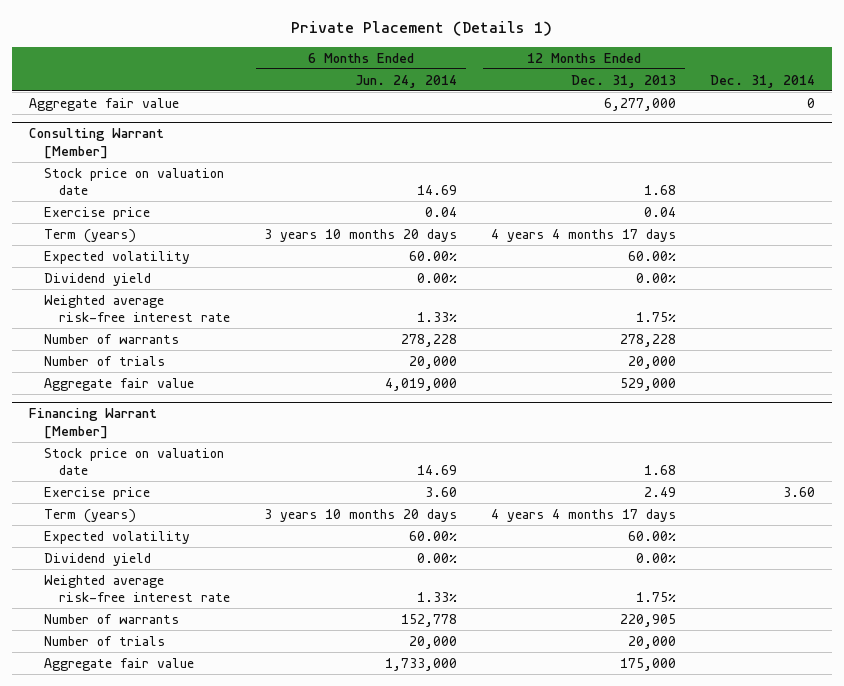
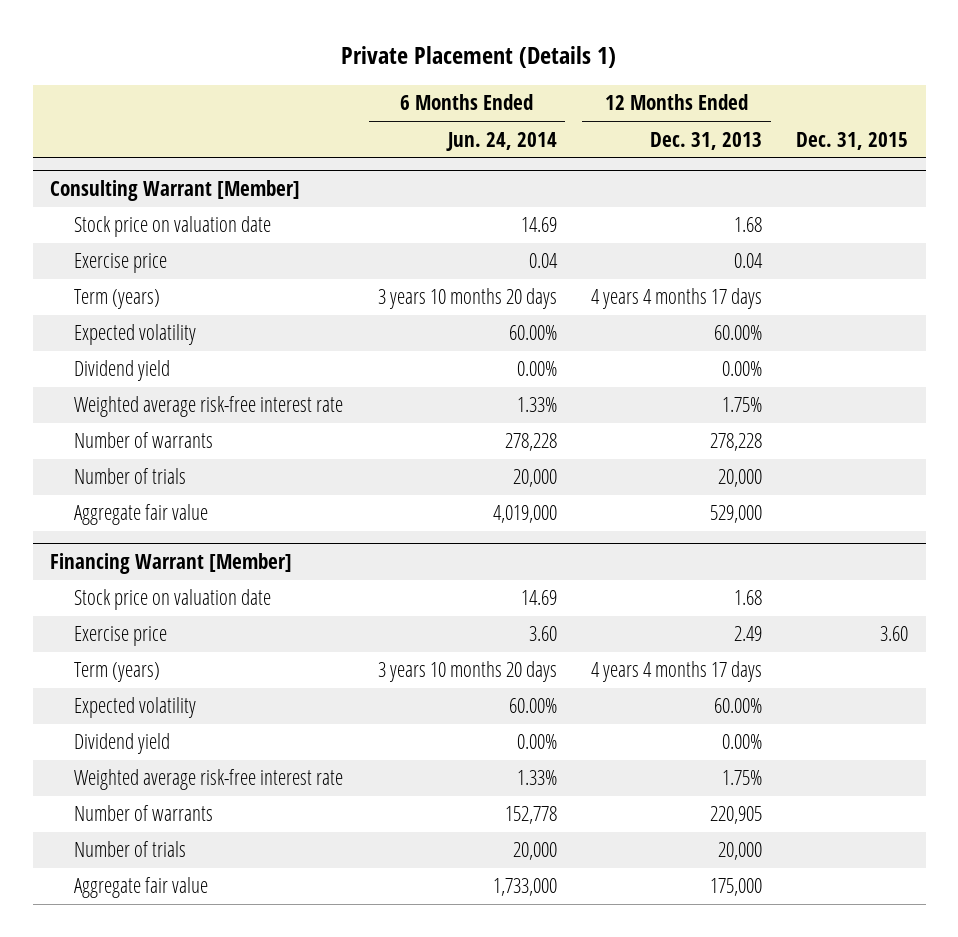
[710,74,816,88] Dec. 31, 2014 -> none
none -> [796,131,909,150] Dec. 31, 2015
[28,97,179,111] Aggregate fair value -> none

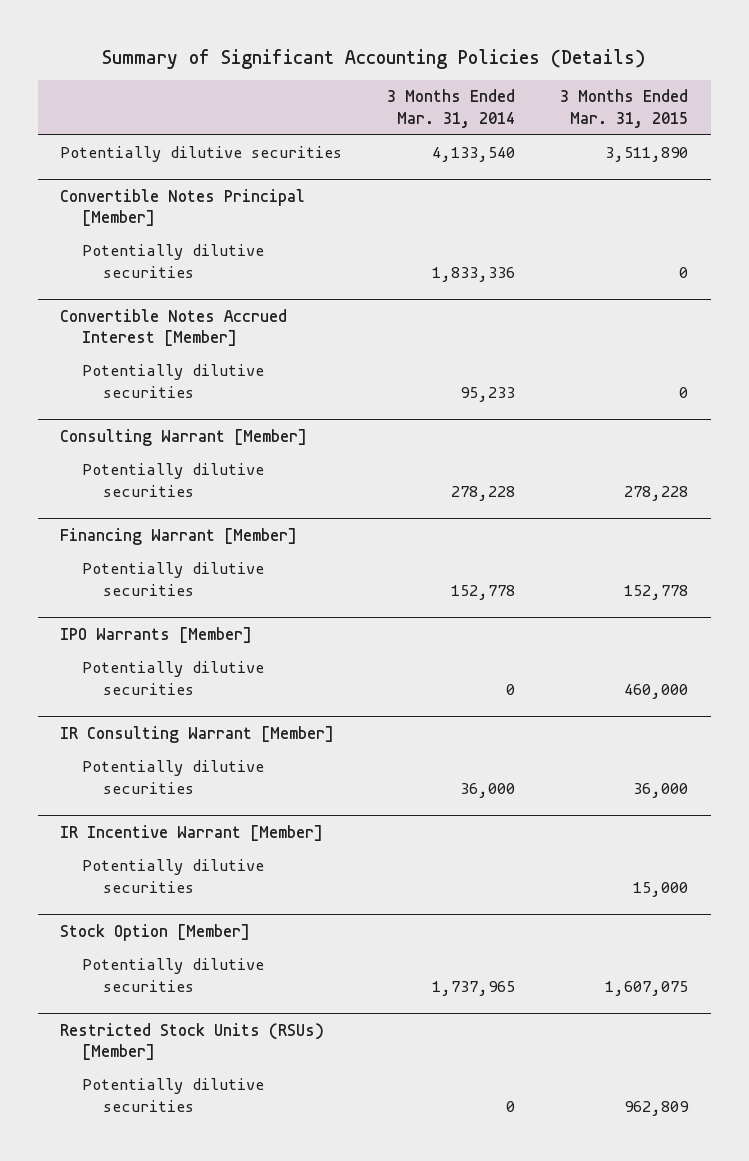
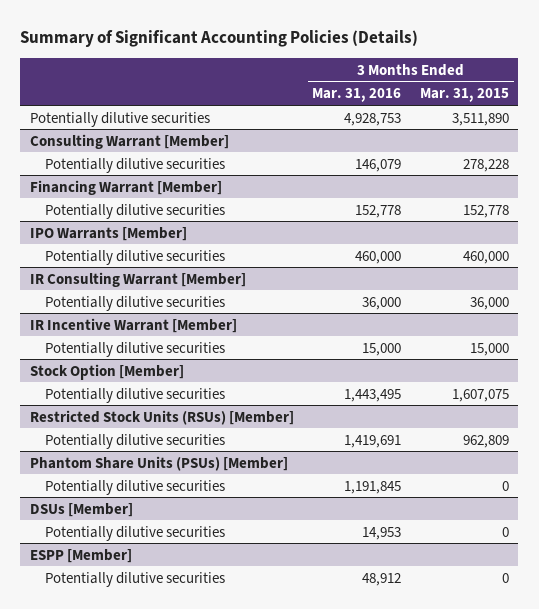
[387,89,516,128] 3 Months Ended Mar. 31, 2014 -> none
none -> [312,88,402,103] Mar. 31, 2016
[60,188,306,227] Convertible Notes Principal [Member] -> none
[81,244,264,278] Potentially dilutive securities -> none
[60,308,288,347] Convertible Notes Accrued Interest [Member] -> none
[81,364,264,398] Potentially dilutive securities -> none
none -> [29,455,288,471] Phantom Share Units (PSUs) [Member]
none -> [44,479,225,495] Potentially dilutive securities
none -> [29,502,133,517] DSUs [Member]
none -> [44,525,225,541] Potentially dilutive securities
none -> [29,548,132,563] ESPP [Member]
none -> [44,571,225,587] Potentially dilutive securities

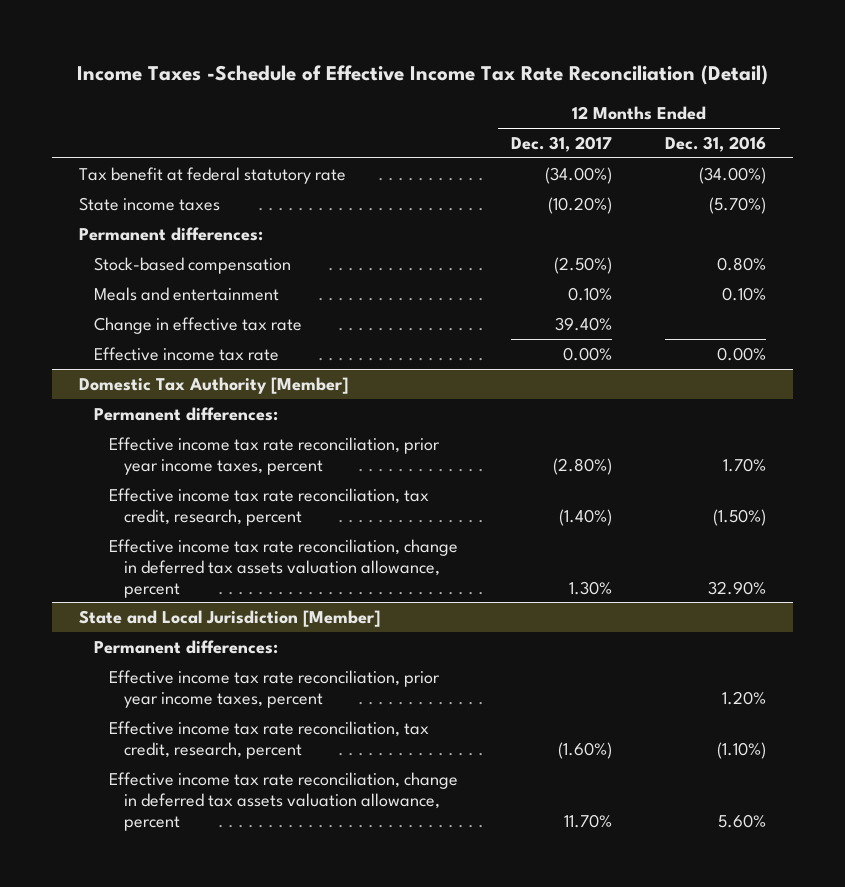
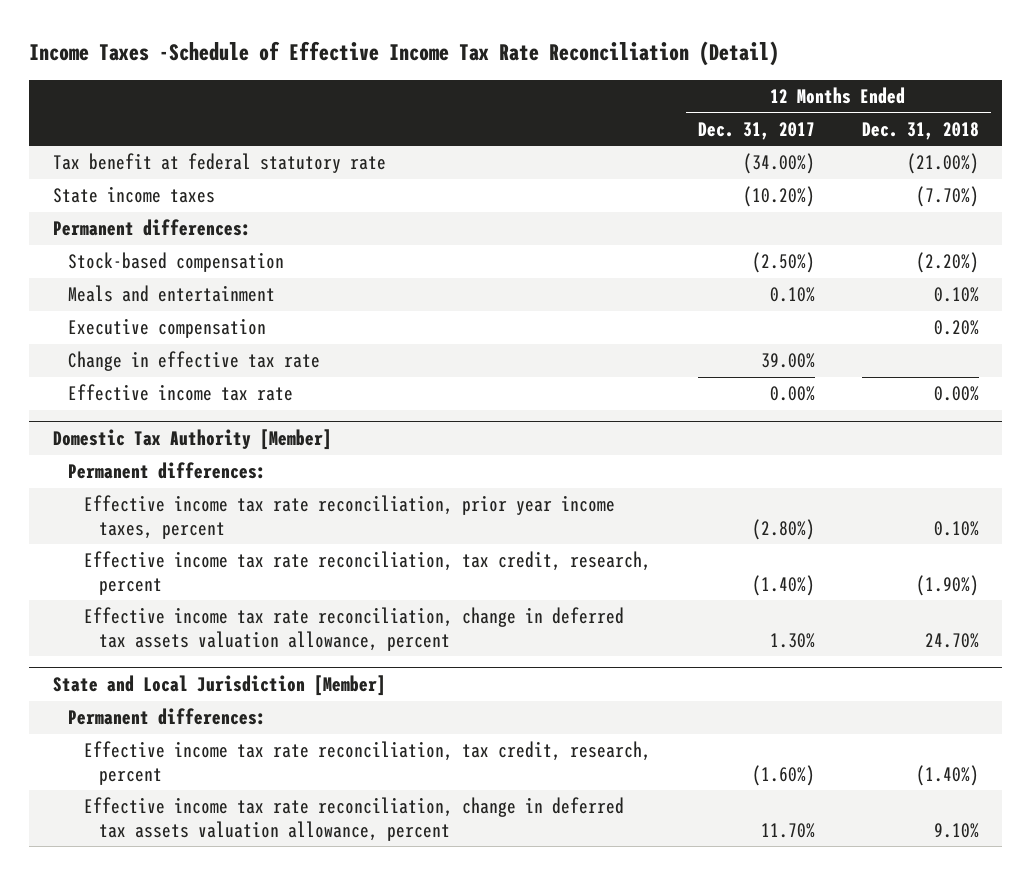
[665,136,767,153] Dec. 31, 2016 -> none
none -> [861,121,979,140] Dec. 31, 2018
none -> [68,318,267,339] Executive compensation
[555,316,613,331] 39.40% -> [760,353,815,369] 39.00%
[108,669,440,708] Effective income tax rate reconciliation, prior year income taxes, percent -> none

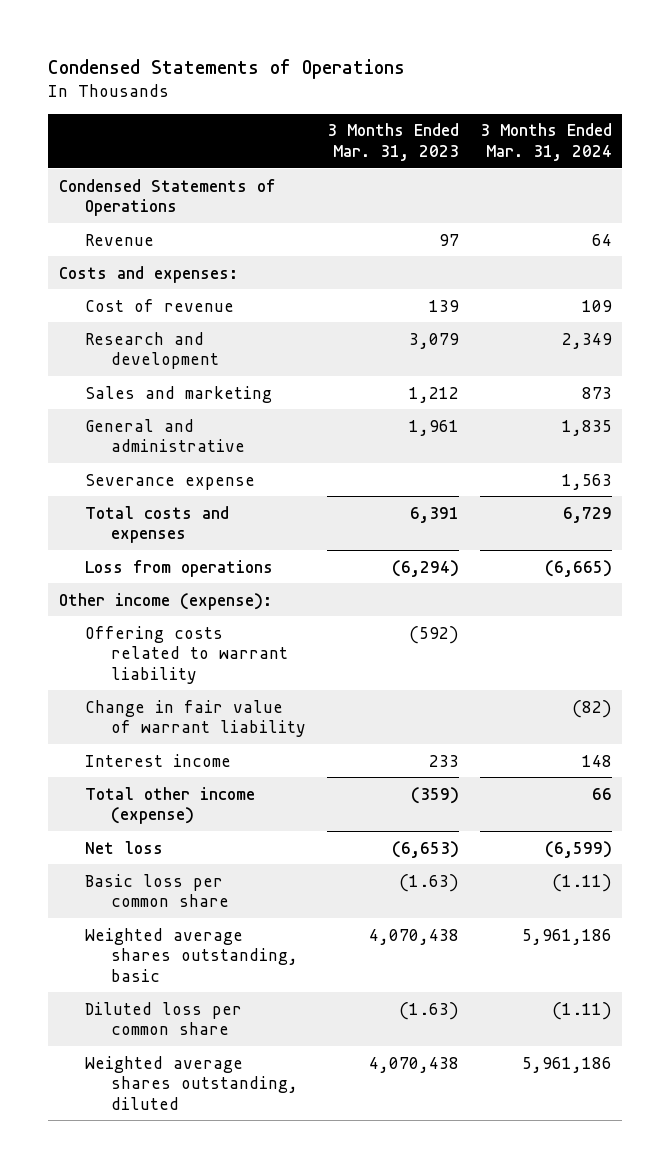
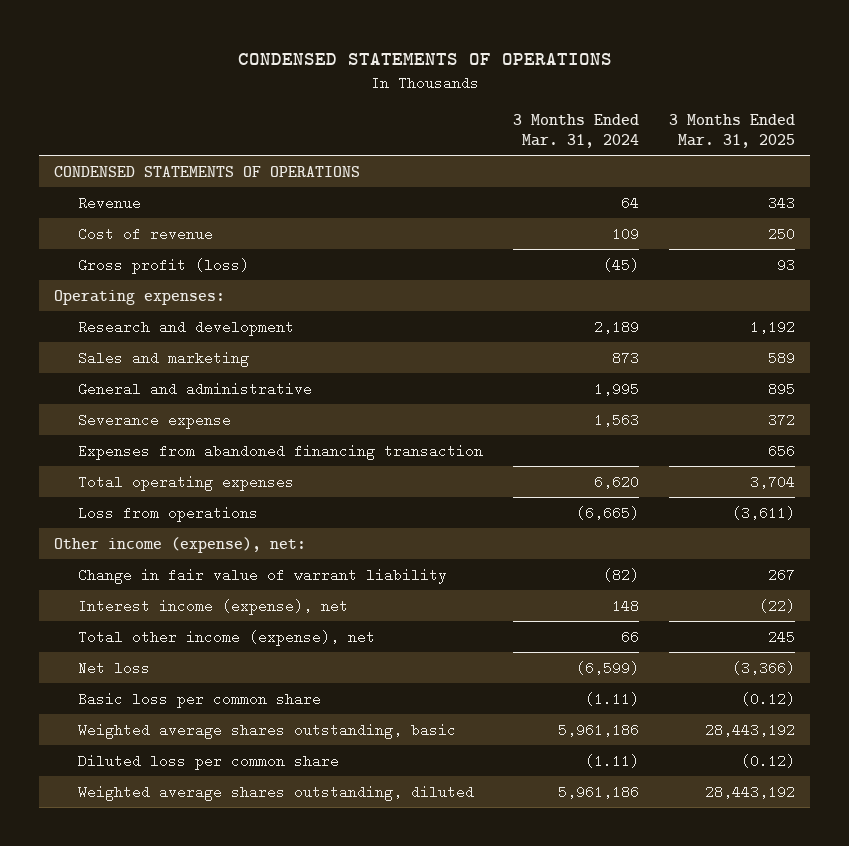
[48,59,406,80] Condensed Statements of Operations -> [237,53,612,66] CONDENSED STATEMENTS OF OPERATIONS
[327,123,460,161] 3 Months Ended Mar. 31, 2023 -> none
none -> [669,114,796,148] 3 Months Ended Mar. 31, 2025
[58,178,276,217] Condensed Statements of Operations -> [54,165,361,177] CONDENSED STATEMENTS OF OPERATIONS
[58,265,238,283] Costs and expenses: -> none
none -> [77,257,249,274] Gross profit (loss)
none -> [54,289,226,305] Operating expenses:
[561,332,612,349] 2,349 -> [593,319,639,334] 2,189
[561,419,612,436] 1,835 -> [593,381,639,396] 1,995
[84,505,229,544] Total costs and expenses -> none
none -> [77,443,483,460] Expenses from abandoned financing transaction
none -> [77,474,294,491] Total operating expenses
[84,625,289,684] Offering costs related to warrant liability -> none
[58,592,272,610] Other income (expense): -> [54,536,307,553] Other income (expense), net:
[84,753,231,767] Interest income -> [77,598,348,615] Interest income (expense), net
[84,786,255,825] Total other income (expense) -> [77,629,375,646] Total other income (expense), net

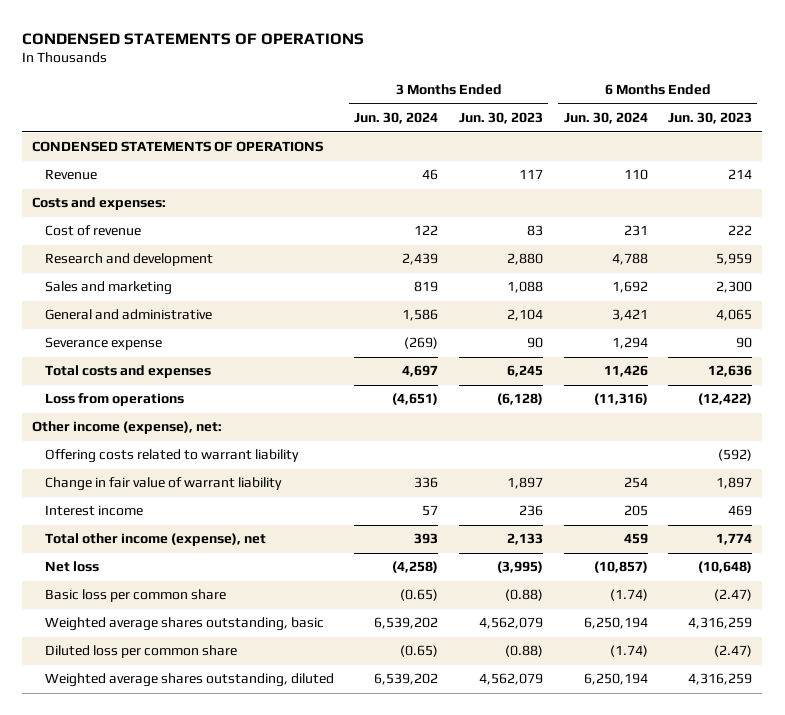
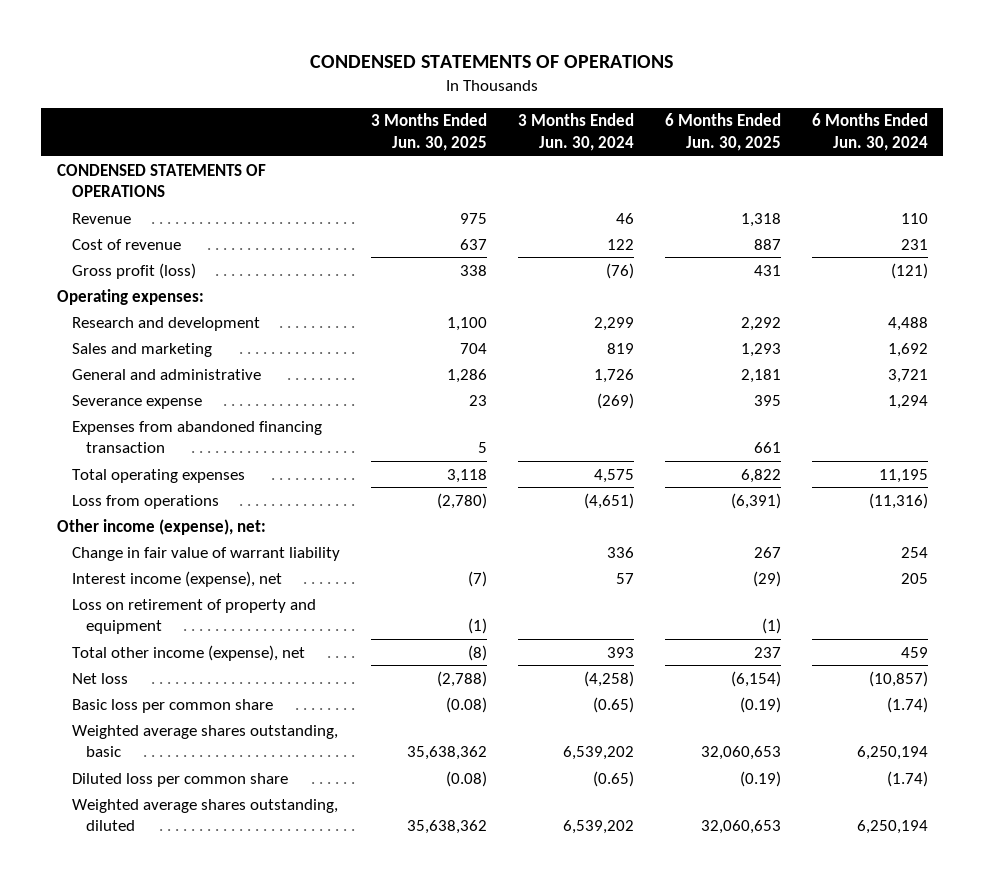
[459,112,544,125] Jun. 30, 2023 -> none
[668,112,753,125] Jun. 30, 2023 -> none
none -> [370,113,487,152] 3 Months Ended Jun. 30, 2025
none -> [664,113,781,152] 6 Months Ended Jun. 30, 2025
[32,197,167,211] Costs and expenses: -> none
none -> [71,262,196,279] Gross profit (loss)
none -> [56,288,204,305] Operating expenses:
[402,253,439,266] 2,439 -> [593,316,634,331] 2,299
[611,253,648,266] 4,788 -> [887,316,928,331] 4,488
[402,309,439,322] 1,586 -> [593,368,634,383] 1,726
[611,309,648,322] 3,421 -> [887,368,928,383] 3,721
[44,365,211,379] Total costs and expenses -> none
none -> [71,420,322,454] Expenses from abandoned financing transaction
none -> [71,468,245,483] Total operating expenses
[44,449,299,464] Offering costs related to warrant liability -> none
[44,505,143,517] Interest income -> [71,570,282,587] Interest income (expense), net
none -> [71,598,316,635] Loss on retirement of property and equipment

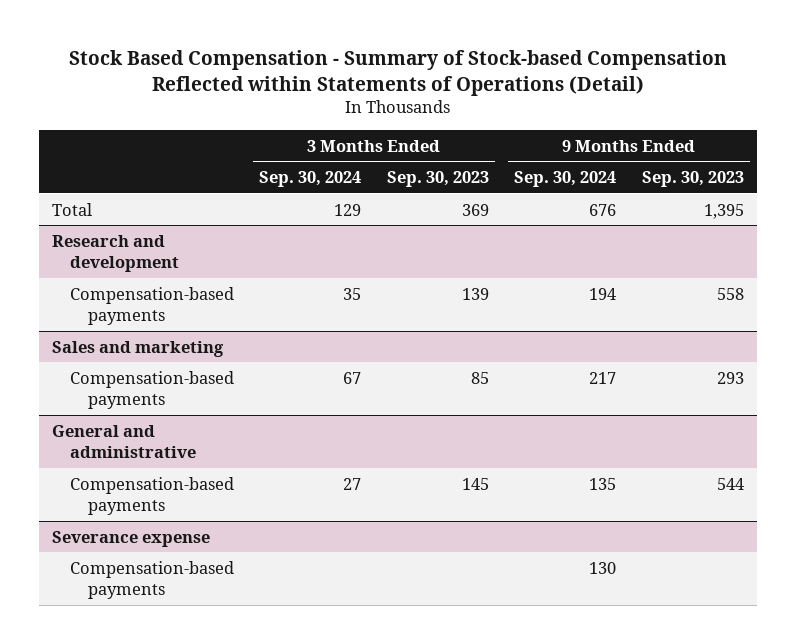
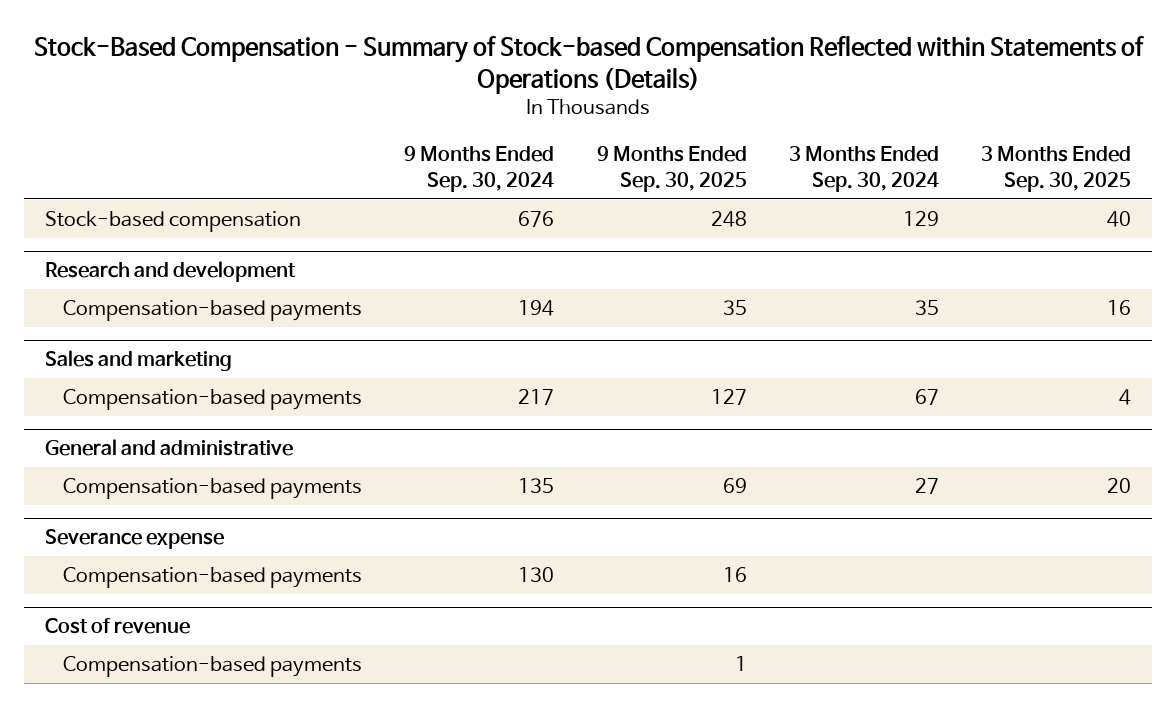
[68,49,727,96] Stock Based Compensation - Summary of Stock-based Compensation Reflected within Statements of Operations (Detail) -> [33,36,1144,94] Stock-Based Compensation - Summary of Stock-based Compensation Reflected within Statements of Operations (Details)
[386,171,489,188] Sep. 30, 2023 -> none
[642,171,745,188] Sep. 30, 2023 -> none
none -> [596,145,747,192] 9 Months Ended Sep. 30, 2025
none -> [981,145,1132,192] 3 Months Ended Sep. 30, 2025
[51,202,92,216] Total -> [44,211,301,233] Stock-based compensation
none -> [44,618,190,635] Cost of revenue
none -> [63,656,363,678] Compensation-based payments

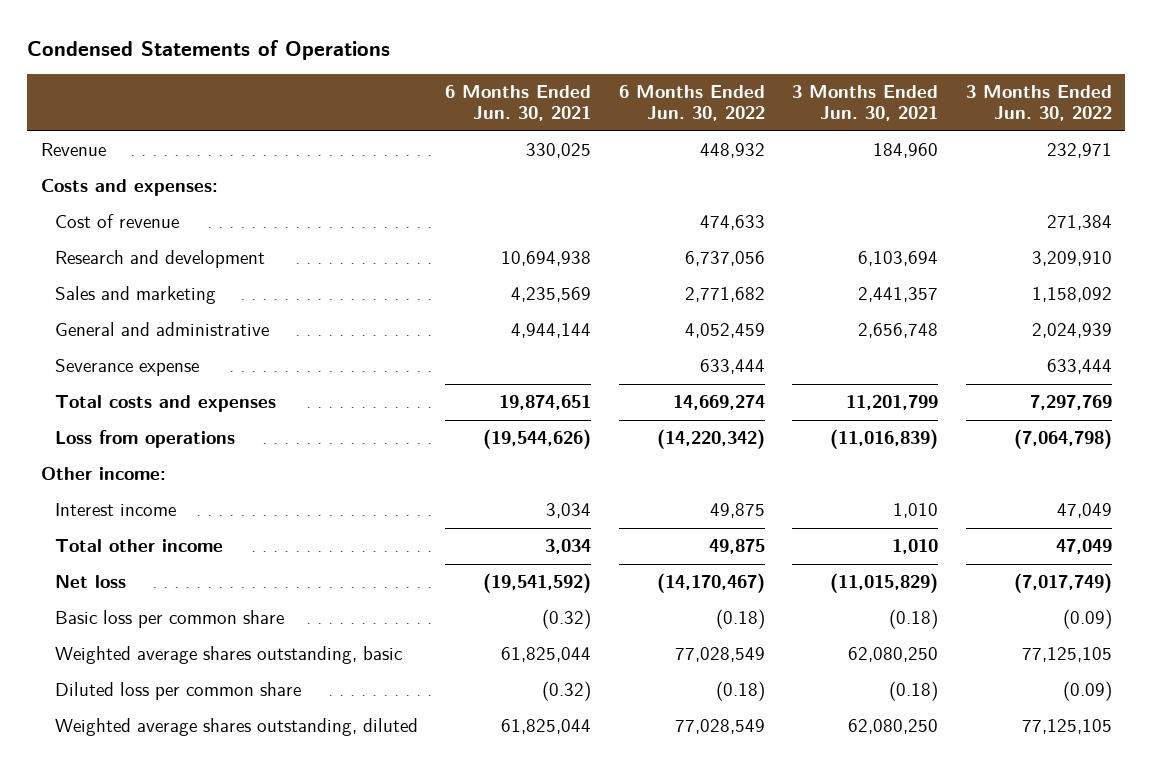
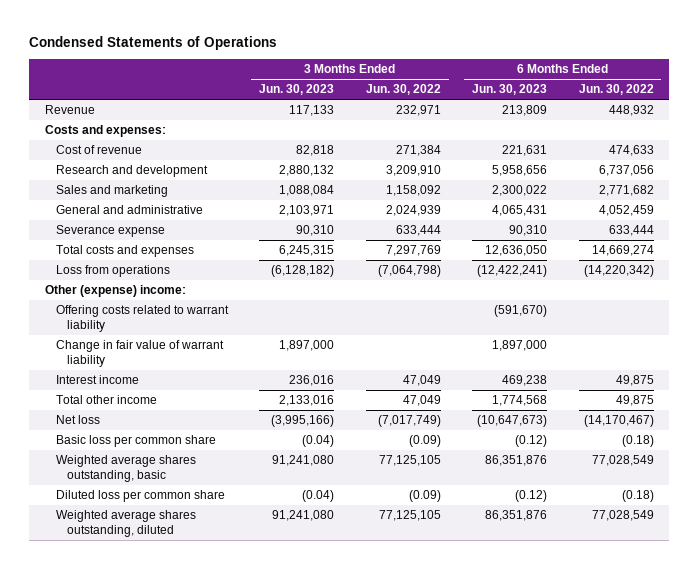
[445,85,592,122] 6 Months Ended Jun. 30, 2021 -> none
[792,85,939,122] 3 Months Ended Jun. 30, 2021 -> none
none -> [259,84,335,96] Jun. 30, 2023
none -> [472,84,548,96] Jun. 30, 2023
[40,467,166,481] Other income: -> [44,285,186,298] Other (expense) income:
none -> [55,305,229,333] Offering costs related to warrant liability
none -> [55,340,224,368] Change in fair value of warrant liability

